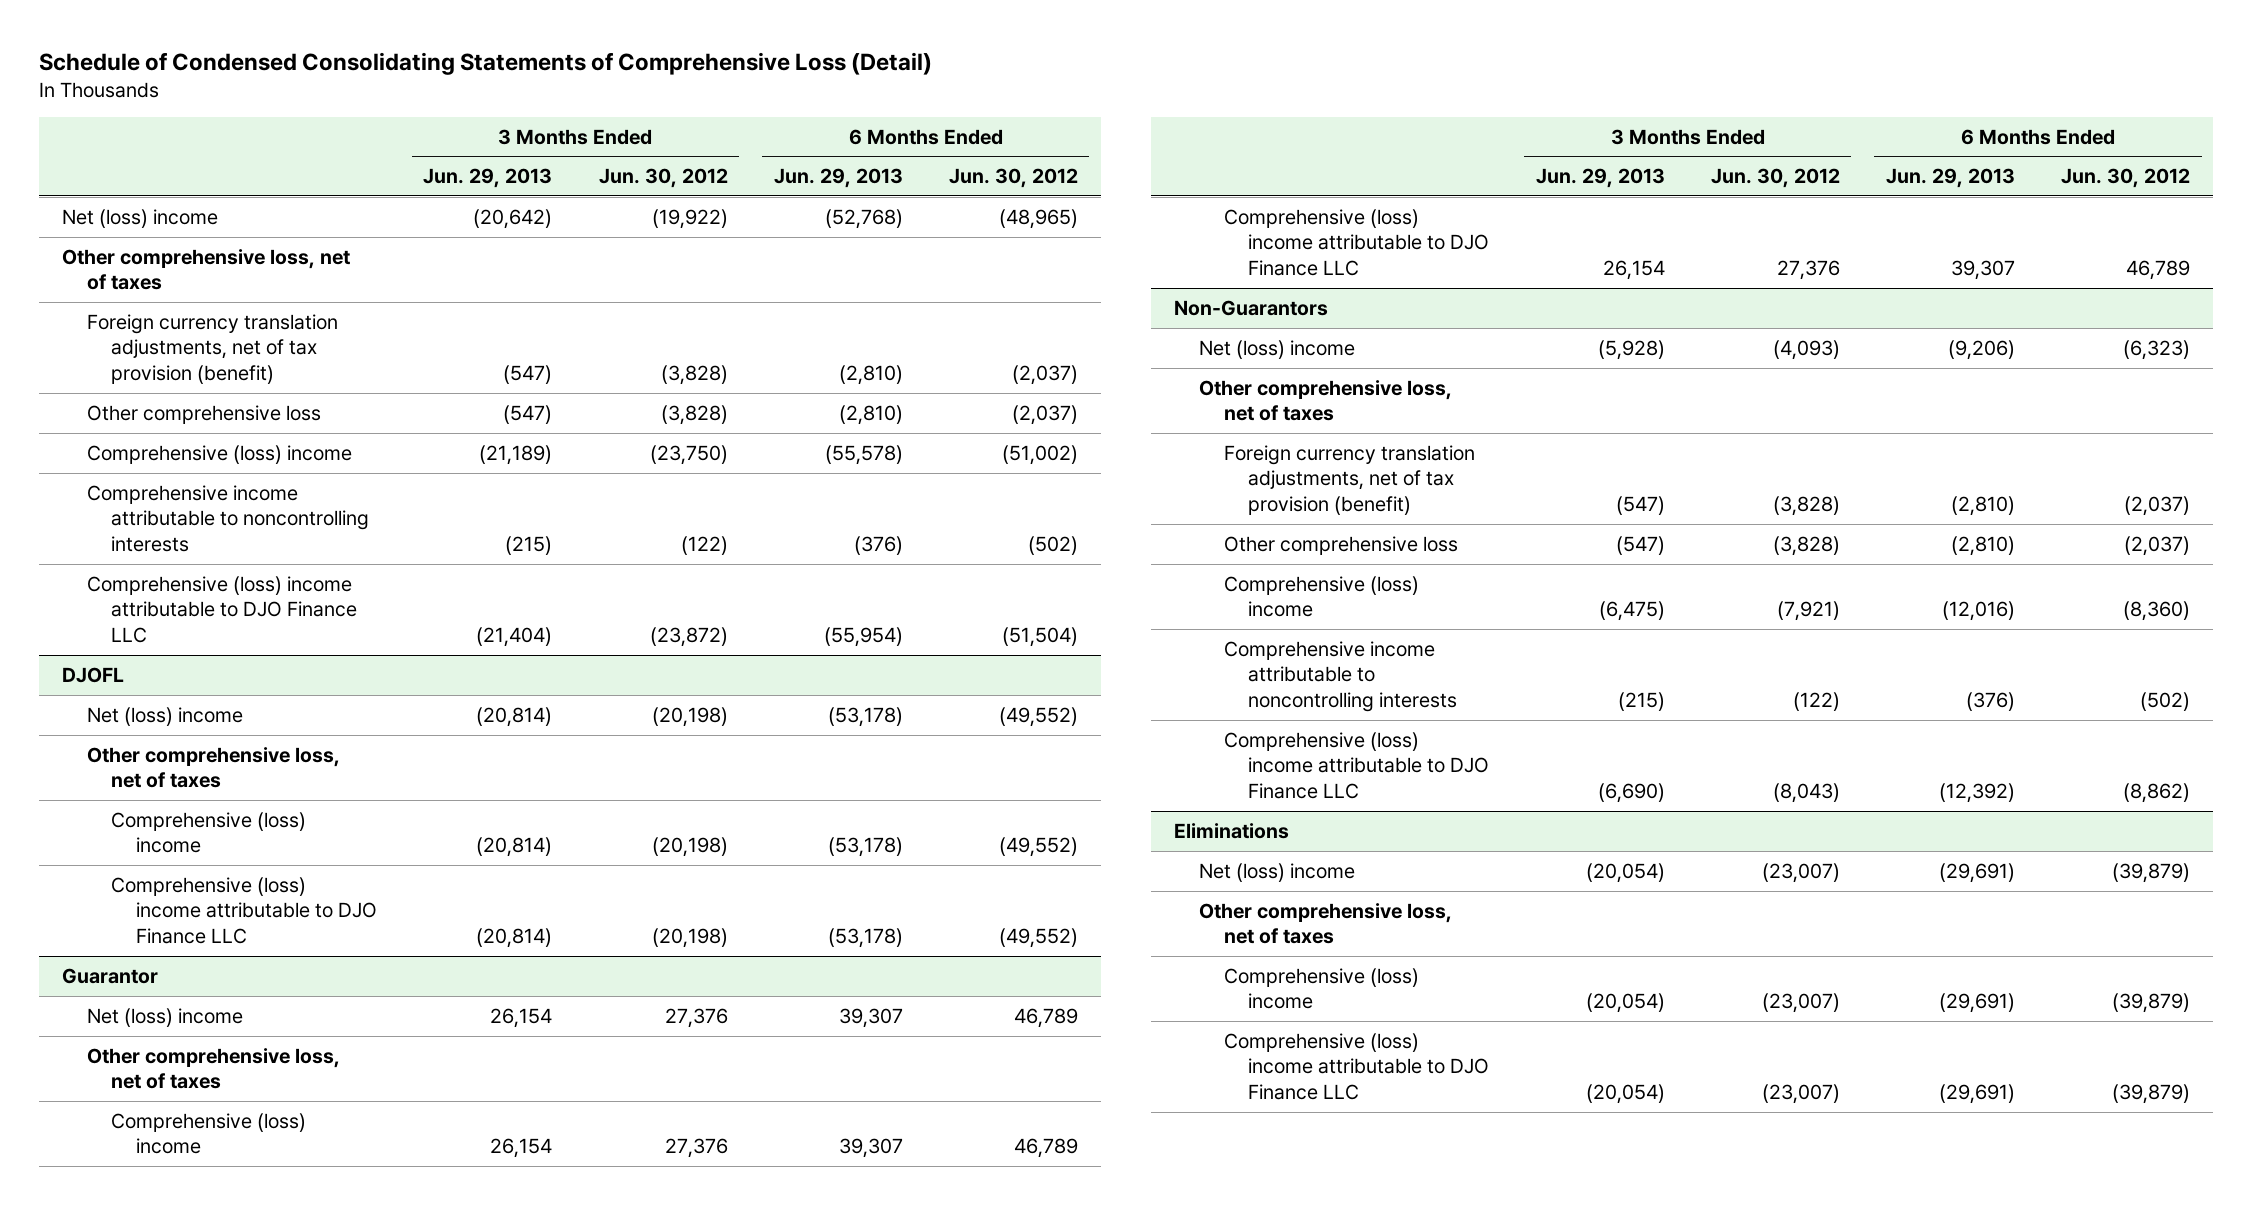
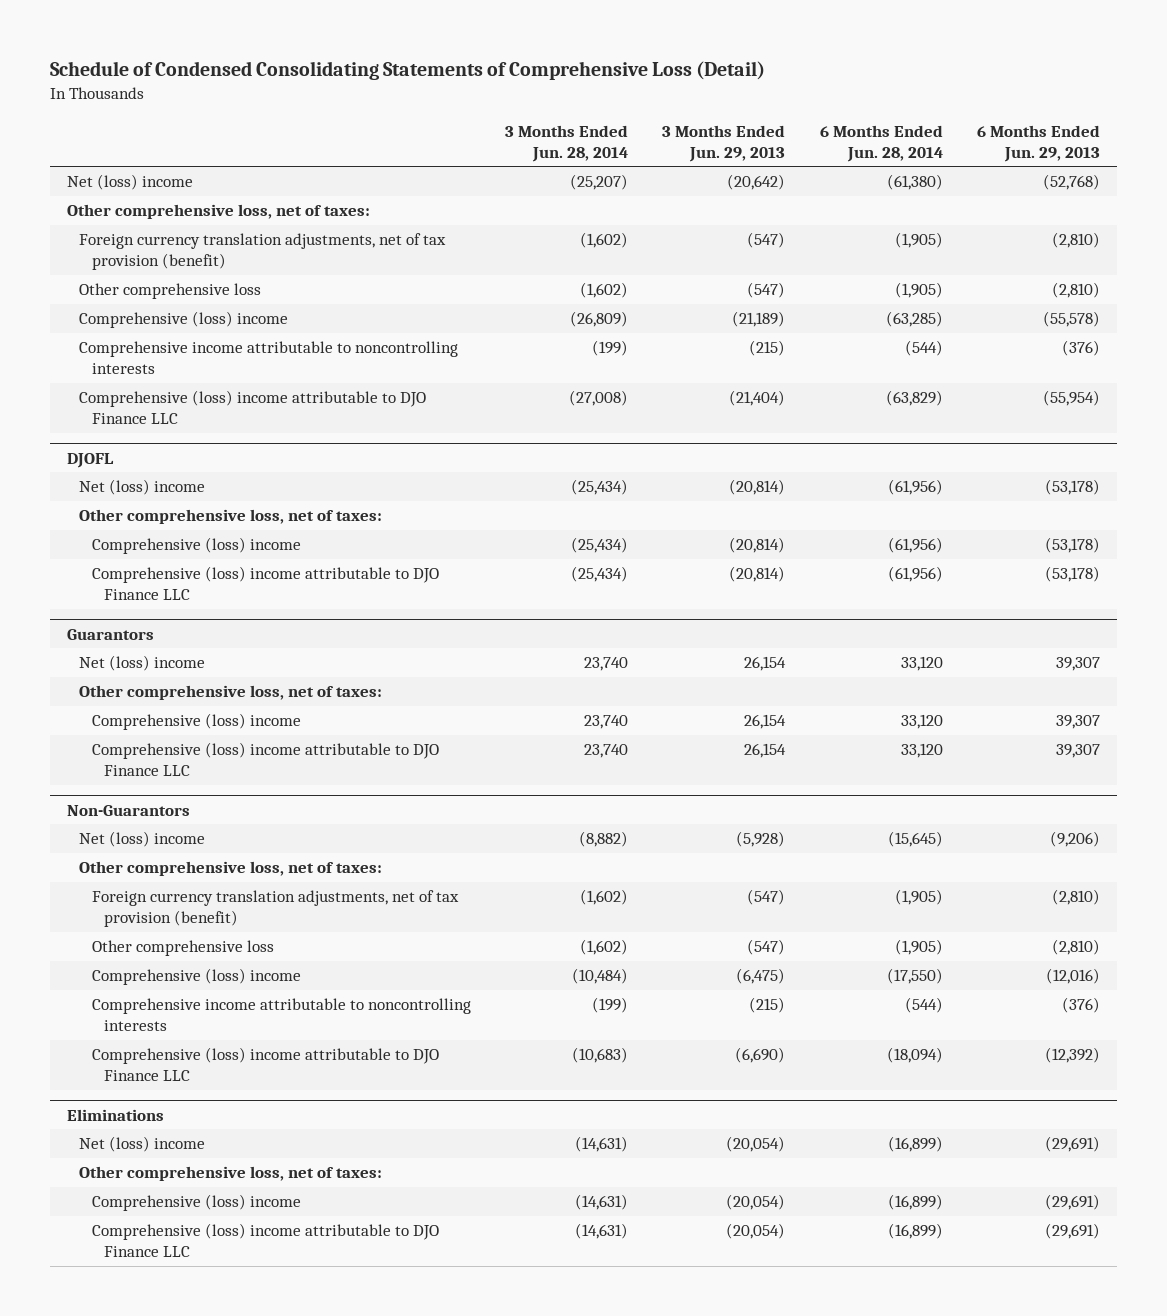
[598,168,728,189] Jun. 30, 2012 -> none
[948,168,1078,189] Jun. 30, 2012 -> none
none -> [505,124,629,162] 3 Months Ended Jun. 28, 2014
none -> [819,124,943,162] 6 Months Ended Jun. 28, 2014
[61,248,350,291] Other comprehensive loss, net of taxes -> [67,204,371,220] Other comprehensive loss, net of taxes:
[86,746,340,789] Other comprehensive loss, net of taxes -> [79,509,383,525] Other comprehensive loss, net of taxes:
[61,967,158,984] Guarantor -> [67,628,155,640] Guarantors
[86,1047,340,1090] Other comprehensive loss, net of taxes -> [79,685,383,701] Other comprehensive loss, net of taxes:
[1198,379,1452,422] Other comprehensive loss, net of taxes -> [79,861,383,877] Other comprehensive loss, net of taxes:
[1198,902,1452,945] Other comprehensive loss, net of taxes -> [79,1166,383,1182] Other comprehensive loss, net of taxes:

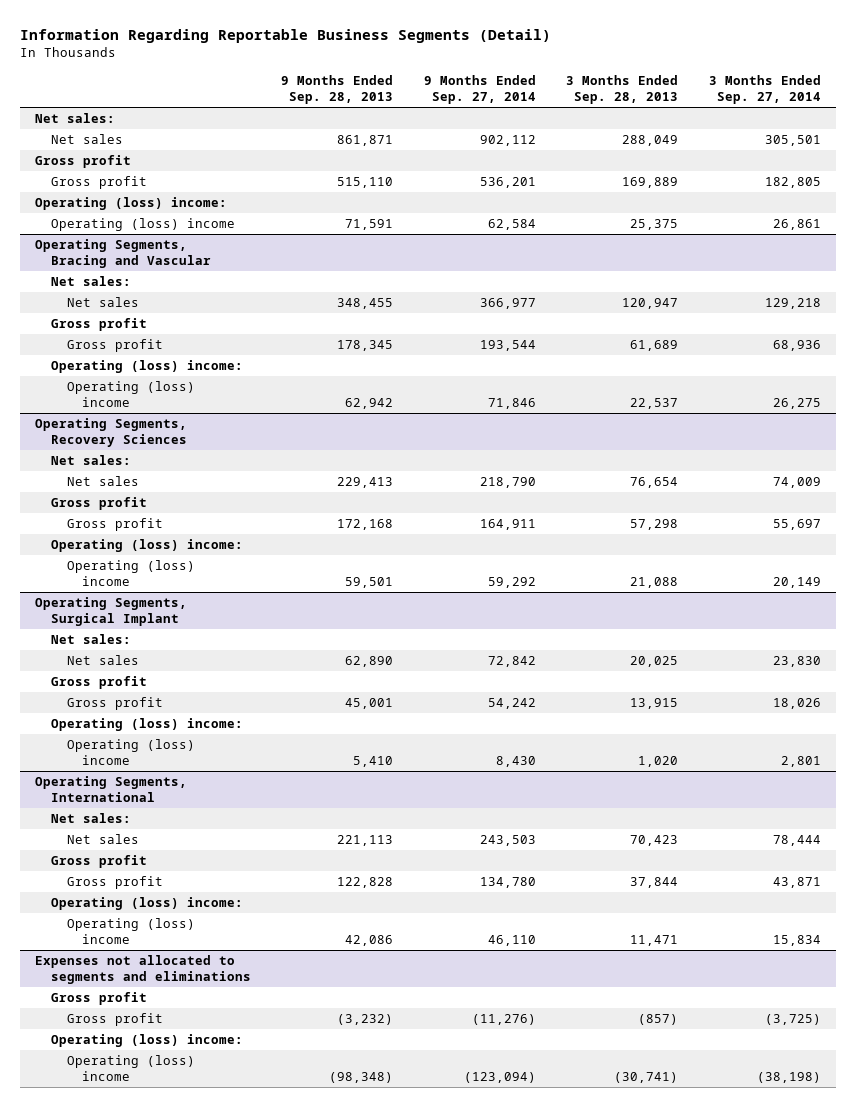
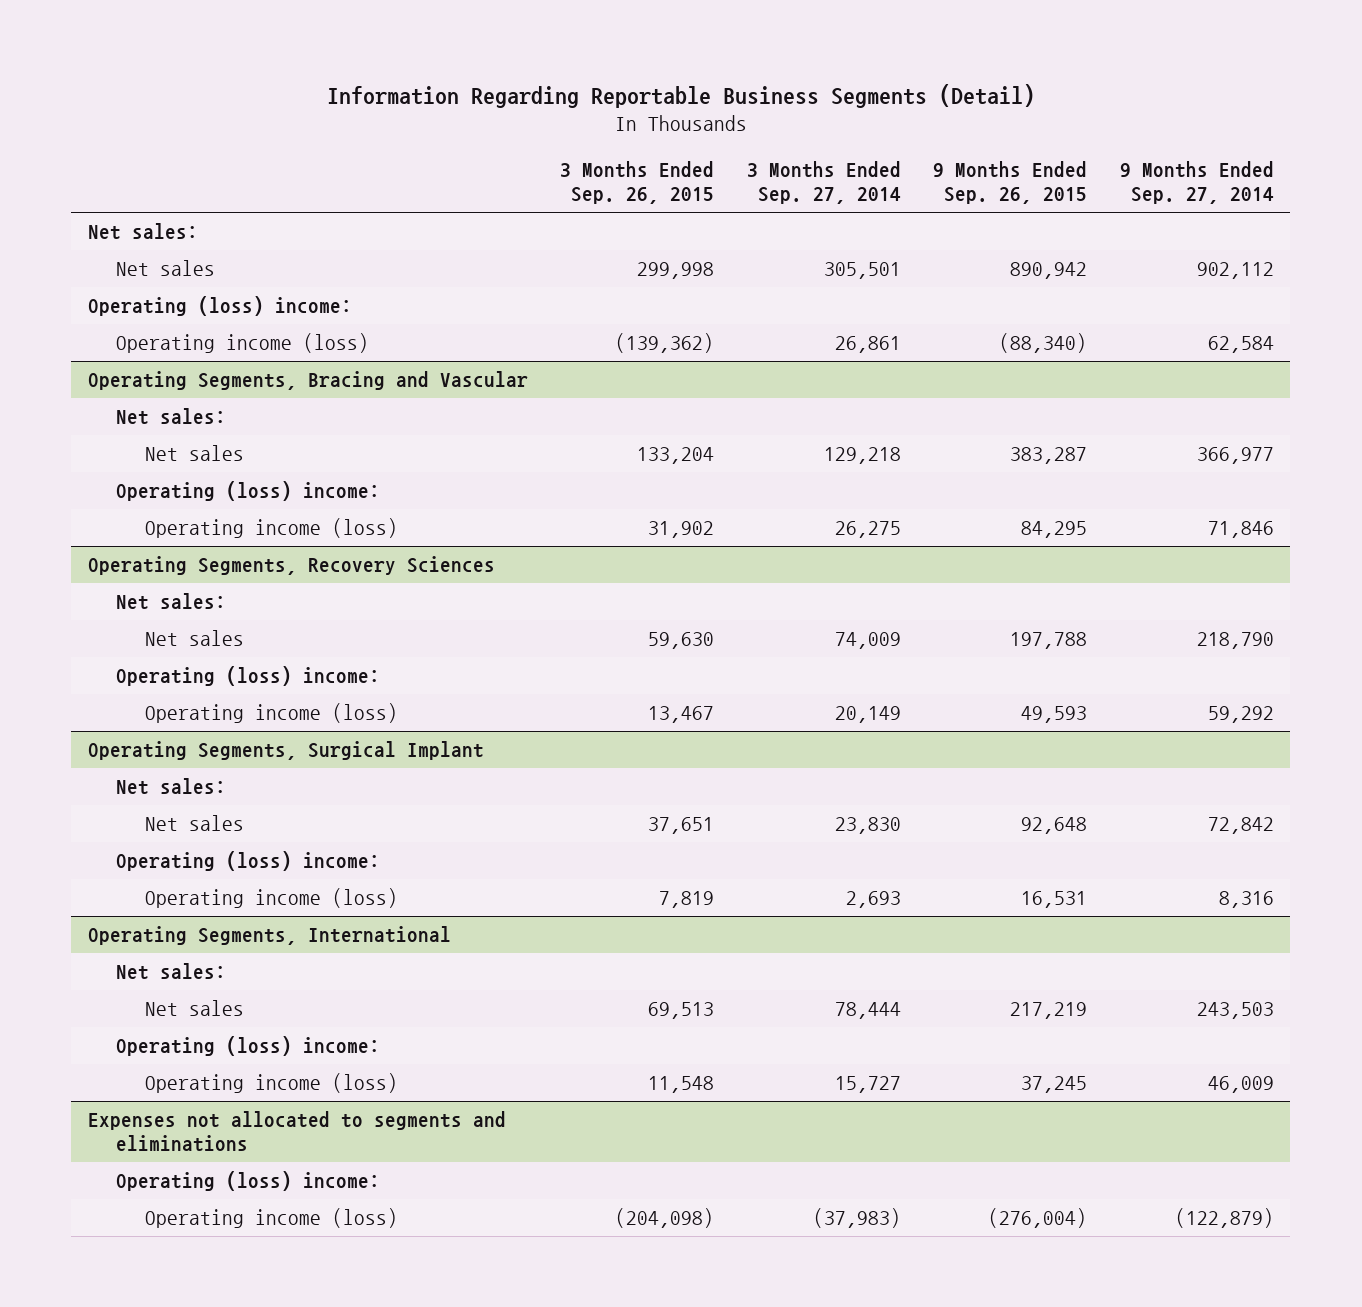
[281,75,394,104] 9 Months Ended Sep. 28, 2013 -> none
[566,75,679,104] 3 Months Ended Sep. 28, 2013 -> none
none -> [560,160,715,205] 3 Months Ended Sep. 26, 2015
none -> [933,160,1088,205] 9 Months Ended Sep. 26, 2015
[35,155,132,169] Gross profit -> none
[50,176,147,190] Gross profit -> none
[50,218,235,232] Operating (loss) income -> [116,333,370,354] Operating income (loss)
[50,318,147,332] Gross profit -> none
[66,339,163,353] Gross profit -> none
[66,381,195,408] Operating (loss) income -> [144,518,398,539] Operating income (loss)
[50,497,147,511] Gross profit -> none
[66,518,163,532] Gross profit -> none
[66,560,195,587] Operating (loss) income -> [144,703,398,724] Operating income (loss)
[50,676,147,690] Gross profit -> none
[66,697,163,711] Gross profit -> none
[66,739,195,766] Operating (loss) income -> [144,888,398,909] Operating income (loss)
[495,756,536,768] 8,430 -> [1219,891,1275,909] 8,316
[780,756,821,768] 2,801 -> [845,891,901,909] 2,693
[50,855,147,869] Gross profit -> none
[66,876,163,890] Gross profit -> none
[66,918,195,945] Operating (loss) income -> [144,1073,398,1094] Operating income (loss)
[487,935,536,947] 46,110 -> [1208,1076,1275,1094] 46,009
[772,935,821,947] 15,834 -> [834,1076,901,1094] 15,727
[50,992,147,1006] Gross profit -> none
[66,1013,163,1027] Gross profit -> none
[66,1055,195,1082] Operating (loss) income -> [144,1208,398,1229] Operating income (loss)
[463,1072,536,1084] (123,094) -> [1175,1208,1275,1229] (122,879)
[756,1072,821,1084] (38,198) -> [812,1208,901,1229] (37,983)

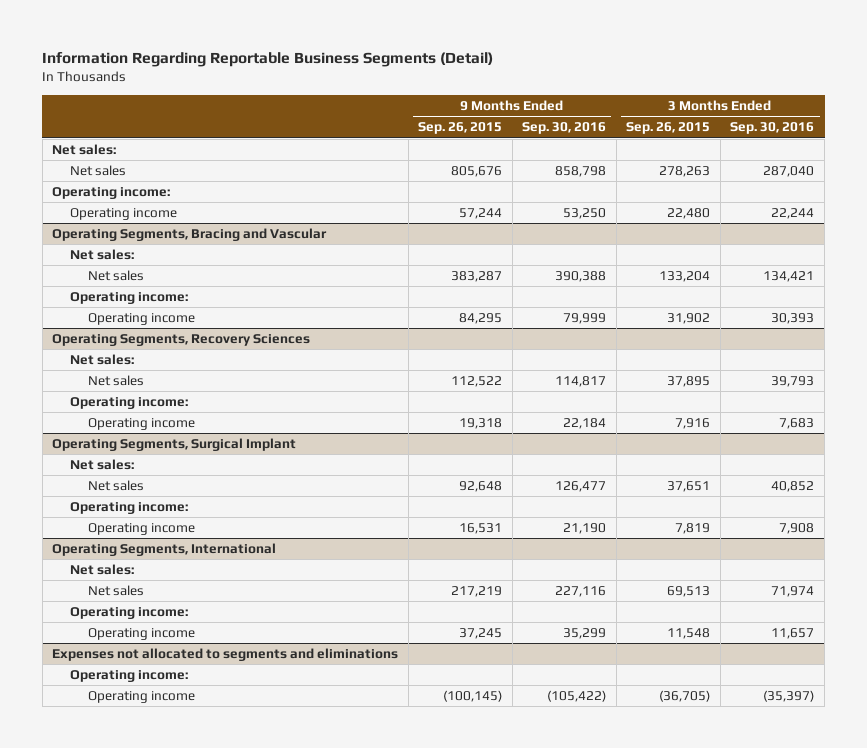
[746,160,901,205] 3 Months Ended Sep. 27, 2014 -> none
[1120,160,1275,205] 9 Months Ended Sep. 27, 2014 -> none
none -> [522,122,607,135] Sep. 30, 2016
none -> [730,122,815,135] Sep. 30, 2016
[637,262,715,280] 299,998 -> [659,166,711,178] 278,263
[1010,262,1088,280] 890,942 -> [451,166,503,178] 805,676
[87,296,352,317] Operating (loss) income: -> [52,187,171,200] Operating income:
[116,333,370,354] Operating income (loss) -> [70,208,178,221] Operating income
[615,333,715,354] (139,362) -> [667,208,711,220] 22,480
[999,333,1088,354] (88,340) -> [459,208,503,220] 57,244
[116,481,381,502] Operating (loss) income: -> [70,292,189,305] Operating income:
[144,518,398,539] Operating income (loss) -> [88,313,196,326] Operating income
[648,632,715,650] 59,630 -> [667,376,711,388] 37,895
[1010,632,1088,650] 197,788 -> [451,376,503,388] 112,522
[116,666,381,687] Operating (loss) income: -> [70,397,189,410] Operating income:
[144,703,398,724] Operating income (loss) -> [88,418,196,431] Operating income
[648,706,715,724] 13,467 -> [675,418,711,430] 7,916
[1021,706,1088,724] 49,593 -> [459,418,503,430] 19,318
[116,851,381,872] Operating (loss) income: -> [70,502,189,515] Operating income:
[144,888,398,909] Operating income (loss) -> [88,523,196,536] Operating income
[116,1036,381,1057] Operating (loss) income: -> [70,607,189,620] Operating income:
[144,1073,398,1094] Operating income (loss) -> [88,628,196,641] Operating income
[116,1171,381,1192] Operating (loss) income: -> [70,670,189,683] Operating income:
[144,1208,398,1229] Operating income (loss) -> [88,691,196,704] Operating income
[615,1208,715,1229] (204,098) -> [659,690,711,703] (36,705)
[988,1208,1088,1229] (276,004) -> [443,690,503,703] (100,145)

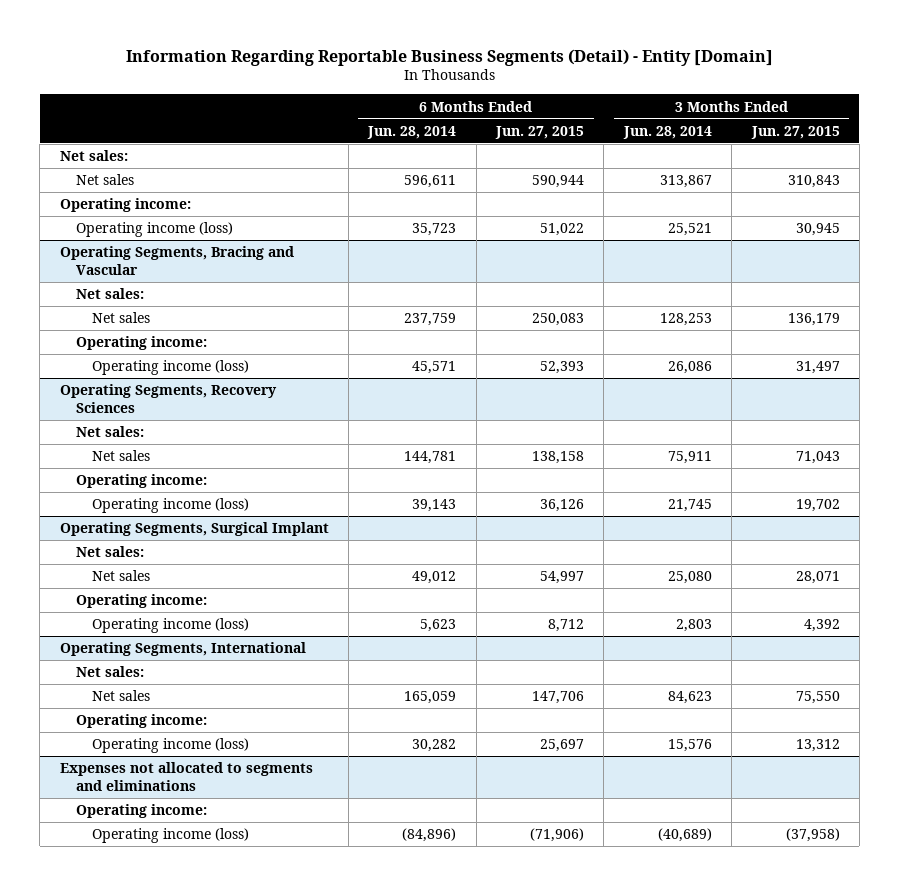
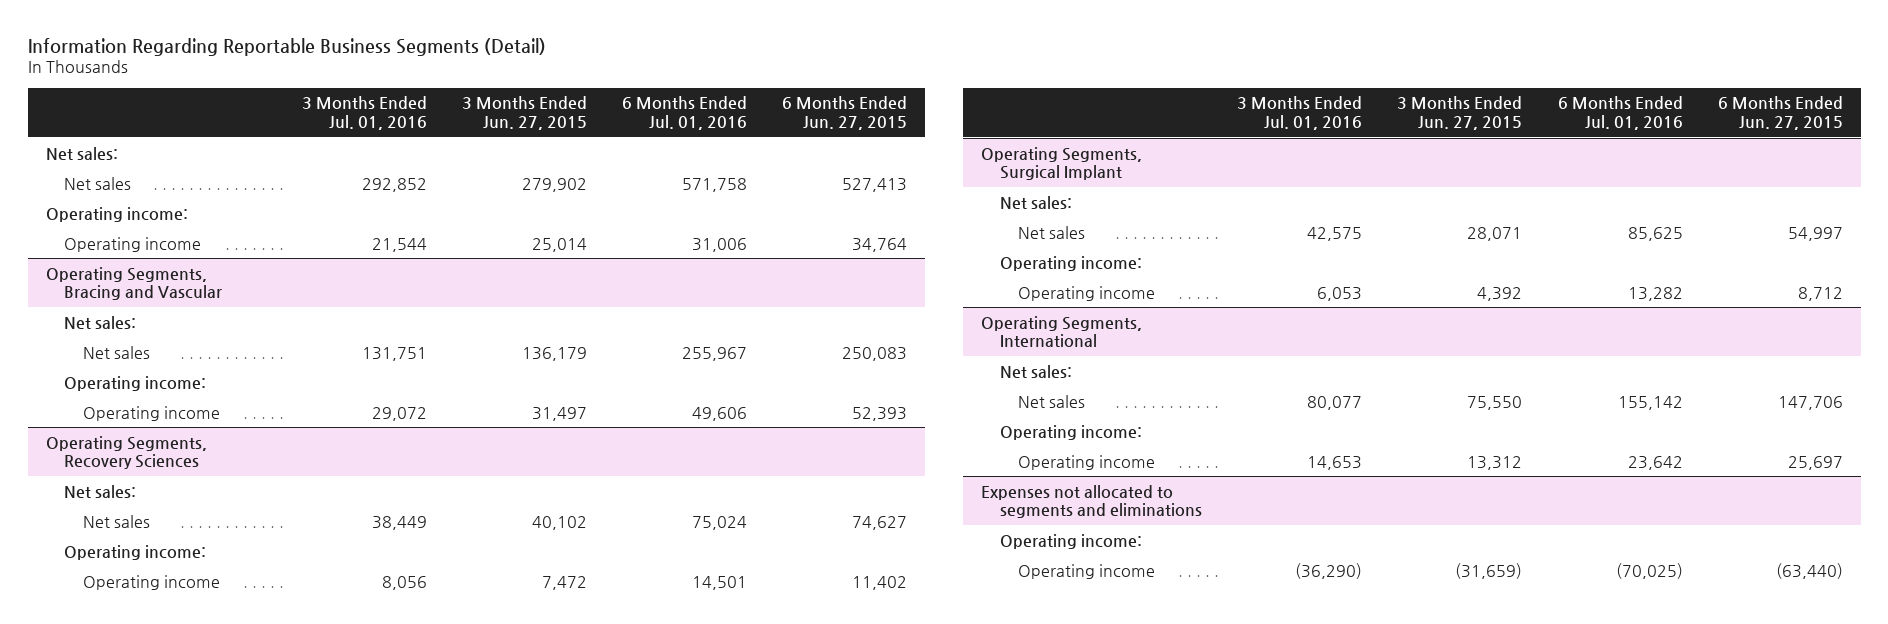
[125,48,773,66] Information Regarding Reportable Business Segments (Detail) - Entity [Domain] -> [27,37,546,56] Information Regarding Reportable Business Segments (Detail)
[367,125,457,139] Jun. 28, 2014 -> none
[622,125,712,139] Jun. 28, 2014 -> none
none -> [301,96,427,130] 3 Months Ended Jul. 01, 2016
none -> [622,96,748,130] 6 Months Ended Jul. 01, 2016
[532,175,585,189] 590,944 -> [842,177,908,192] 527,413
[787,175,840,189] 310,843 -> [521,177,587,192] 279,902
[75,222,233,238] Operating income (loss) -> [64,236,202,252] Operating income
[540,223,585,237] 51,022 -> [852,237,908,252] 34,764
[795,223,840,237] 30,945 -> [531,237,587,252] 25,014
[91,360,249,376] Operating income (loss) -> [83,405,221,421] Operating income
[532,451,585,465] 138,158 -> [852,515,908,530] 74,627
[795,451,840,465] 71,043 -> [531,515,587,530] 40,102
[91,498,249,514] Operating income (loss) -> [83,574,221,590] Operating income
[540,499,585,513] 36,126 -> [852,575,908,590] 11,402
[795,499,840,513] 19,702 -> [541,575,587,590] 7,472
[91,618,249,634] Operating income (loss) -> [1018,285,1156,301] Operating income
[91,738,249,754] Operating income (loss) -> [1018,454,1156,470] Operating income
[91,828,249,844] Operating income (loss) -> [1018,563,1156,579] Operating income
[530,828,585,843] (71,906) -> [1775,562,1843,579] (63,440)
[785,828,840,843] (37,958) -> [1455,562,1523,579] (31,659)

